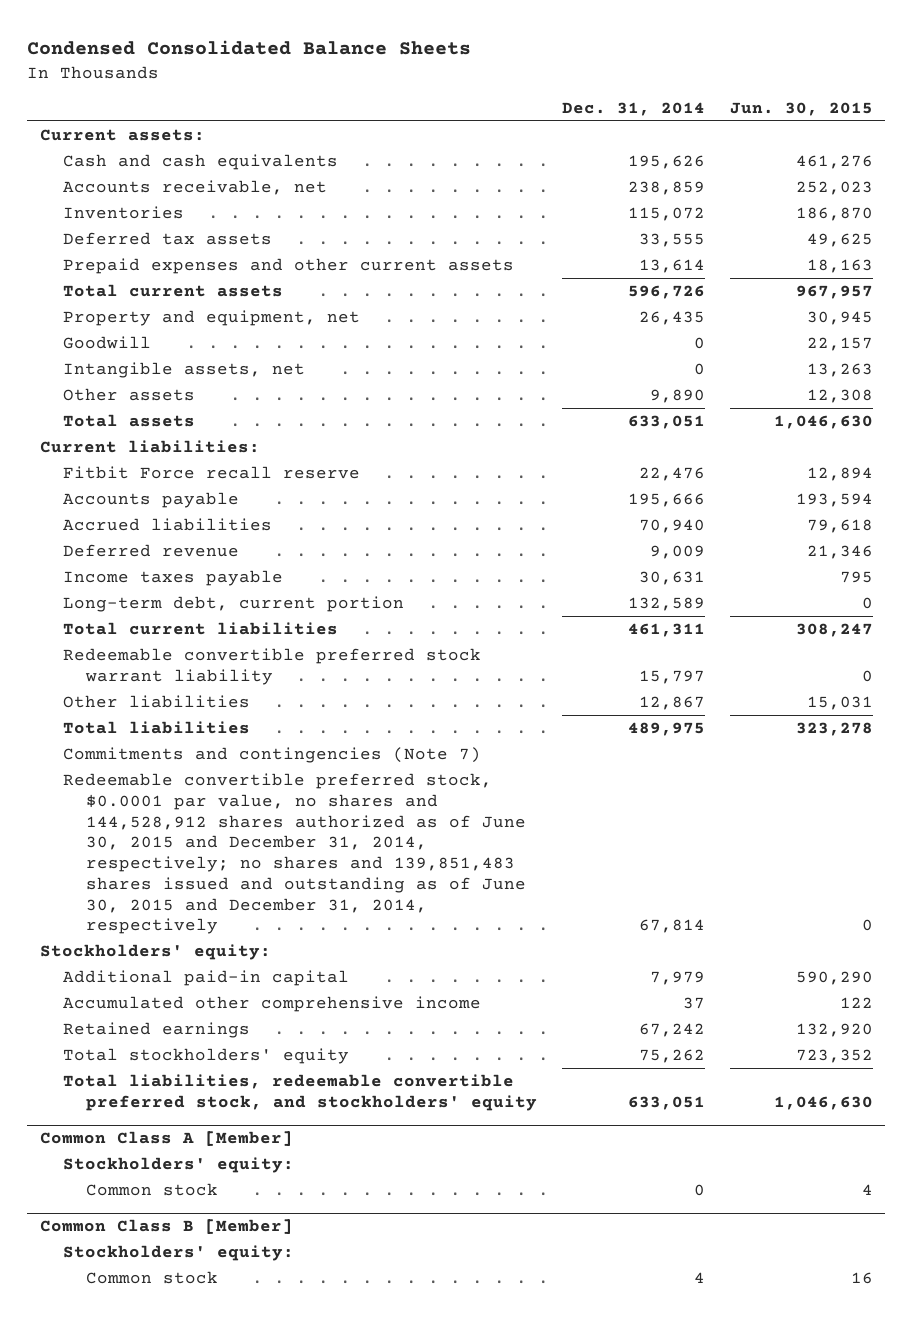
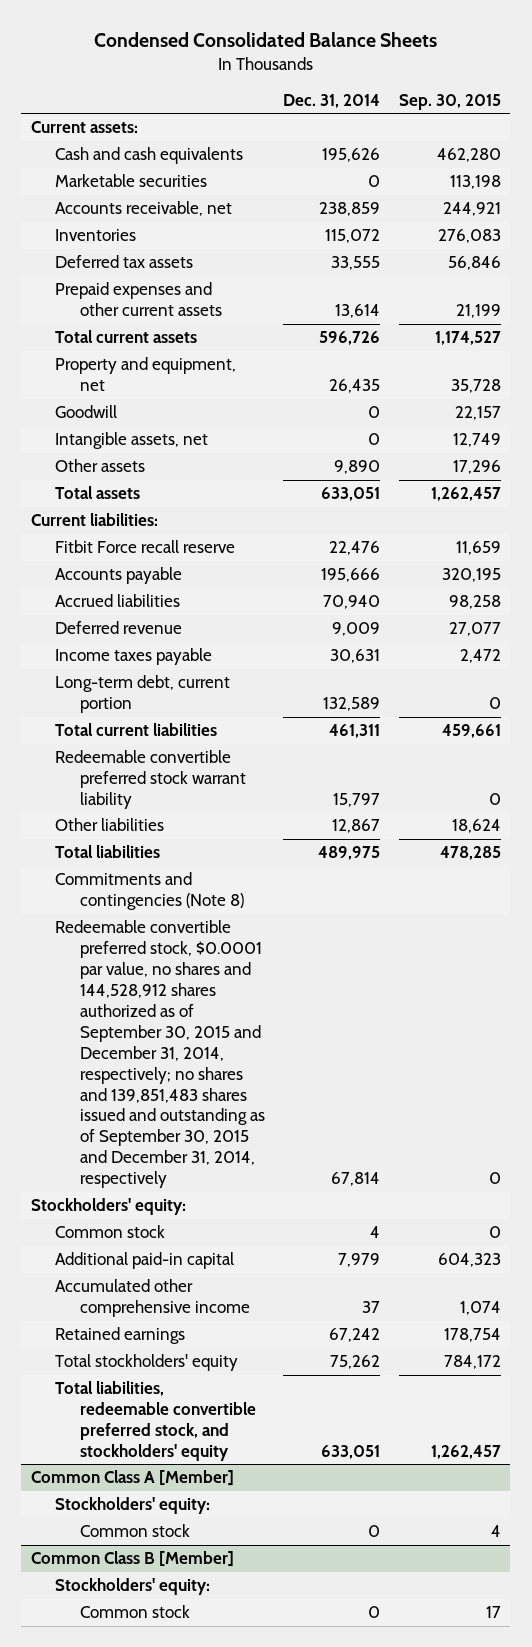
[729,101,873,116] Jun. 30, 2015 -> none
none -> [399,93,502,110] Sep. 30, 2015
none -> [55,174,208,188] Marketable securities
[62,746,481,763] Commitments and contingencies (Note 7) -> [55,872,244,911] Commitments and contingencies (Note 8)
[62,772,526,935] Redeemable convertible preferred stock, $0.0001 par value, no shares and 144,528,912 shares authorized as of June 30, 2015 and December 31, 2014, respectively; no shares and 139,851,483 shares issued and outstanding as of June 30, 2015 and December 31, 2014, respectively -> [55,920,265,1189] Redeemable convertible preferred stock, $0.0001 par value, no shares and 144,528,912 shares authorized as of September 30, 2015 and December 31, 2014, respectively; no shares and 139,851,483 shares issued and outstanding as of September 30, 2015 and December 31, 2014, respectively
none -> [55,1225,166,1239] Common stock
[693,1271,705,1283] 4 -> [368,1606,381,1619] 0

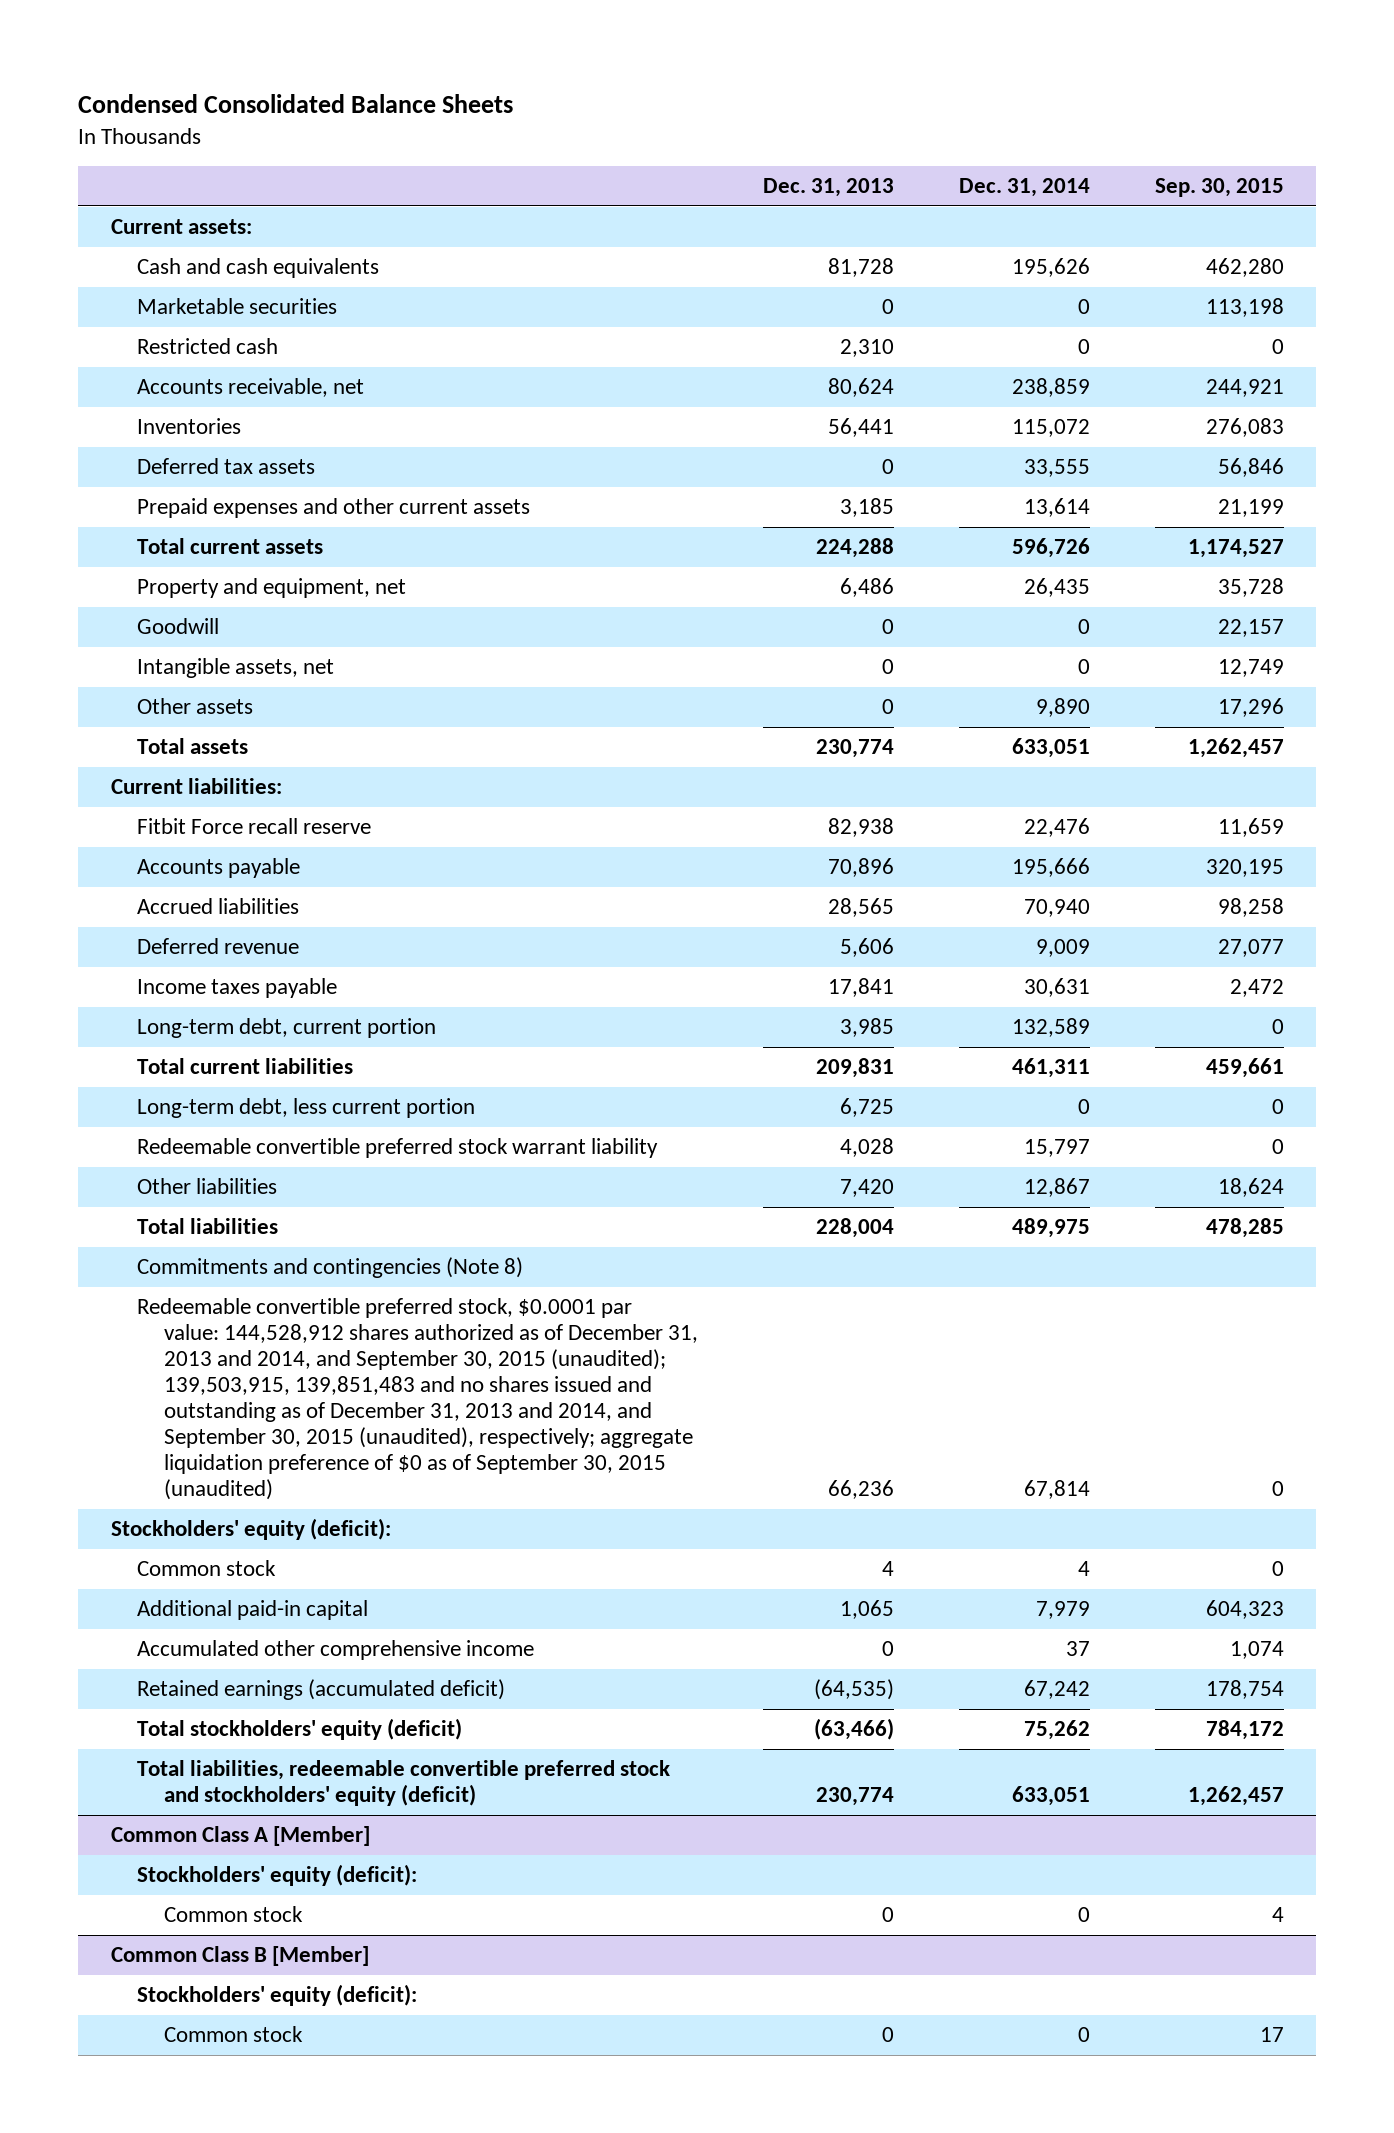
none -> [763,178,895,198] Dec. 31, 2013
none -> [137,338,279,355] Restricted cash
none -> [137,1098,476,1119] Long-term debt, less current portion
[55,920,265,1189] Redeemable convertible preferred stock, $0.0001 par value, no shares and 144,528,912 shares authorized as of September 30, 2015 and December 31, 2014, respectively; no shares and 139,851,483 shares issued and outstanding as of September 30, 2015 and December 31, 2014, respectively -> [137,1298,699,1501] Redeemable convertible preferred stock, $0.0001 par value: 144,528,912 shares authorized as of December 31, 2013 and 2014, and September 30, 2015 (unaudited); 139,503,915, 139,851,483 and no shares issued and outstanding as of December 31, 2013 and 2014, and September 30, 2015 (unaudited), respectively; aggregate liquidation preference of $0 as of September 30, 2015 (unaudited)
[30,1198,186,1216] Stockholders' equity: -> [110,1518,391,1541] Stockholders' equity (deficit):
[55,1327,186,1345] Retained earnings -> [137,1679,506,1701] Retained earnings (accumulated deficit)
[55,1354,239,1372] Total stockholders' equity -> [137,1718,463,1741] Total stockholders' equity (deficit)
[55,1381,256,1461] Total liabilities, redeemable convertible preferred stock, and stockholders' equity -> [137,1760,671,1807] Total liabilities, redeemable convertible preferred stock and stockholders' equity (deficit)
[55,1497,211,1515] Stockholders' equity: -> [137,1864,418,1887] Stockholders' equity (deficit):
[55,1578,211,1596] Stockholders' equity: -> [137,1984,418,2007] Stockholders' equity (deficit):

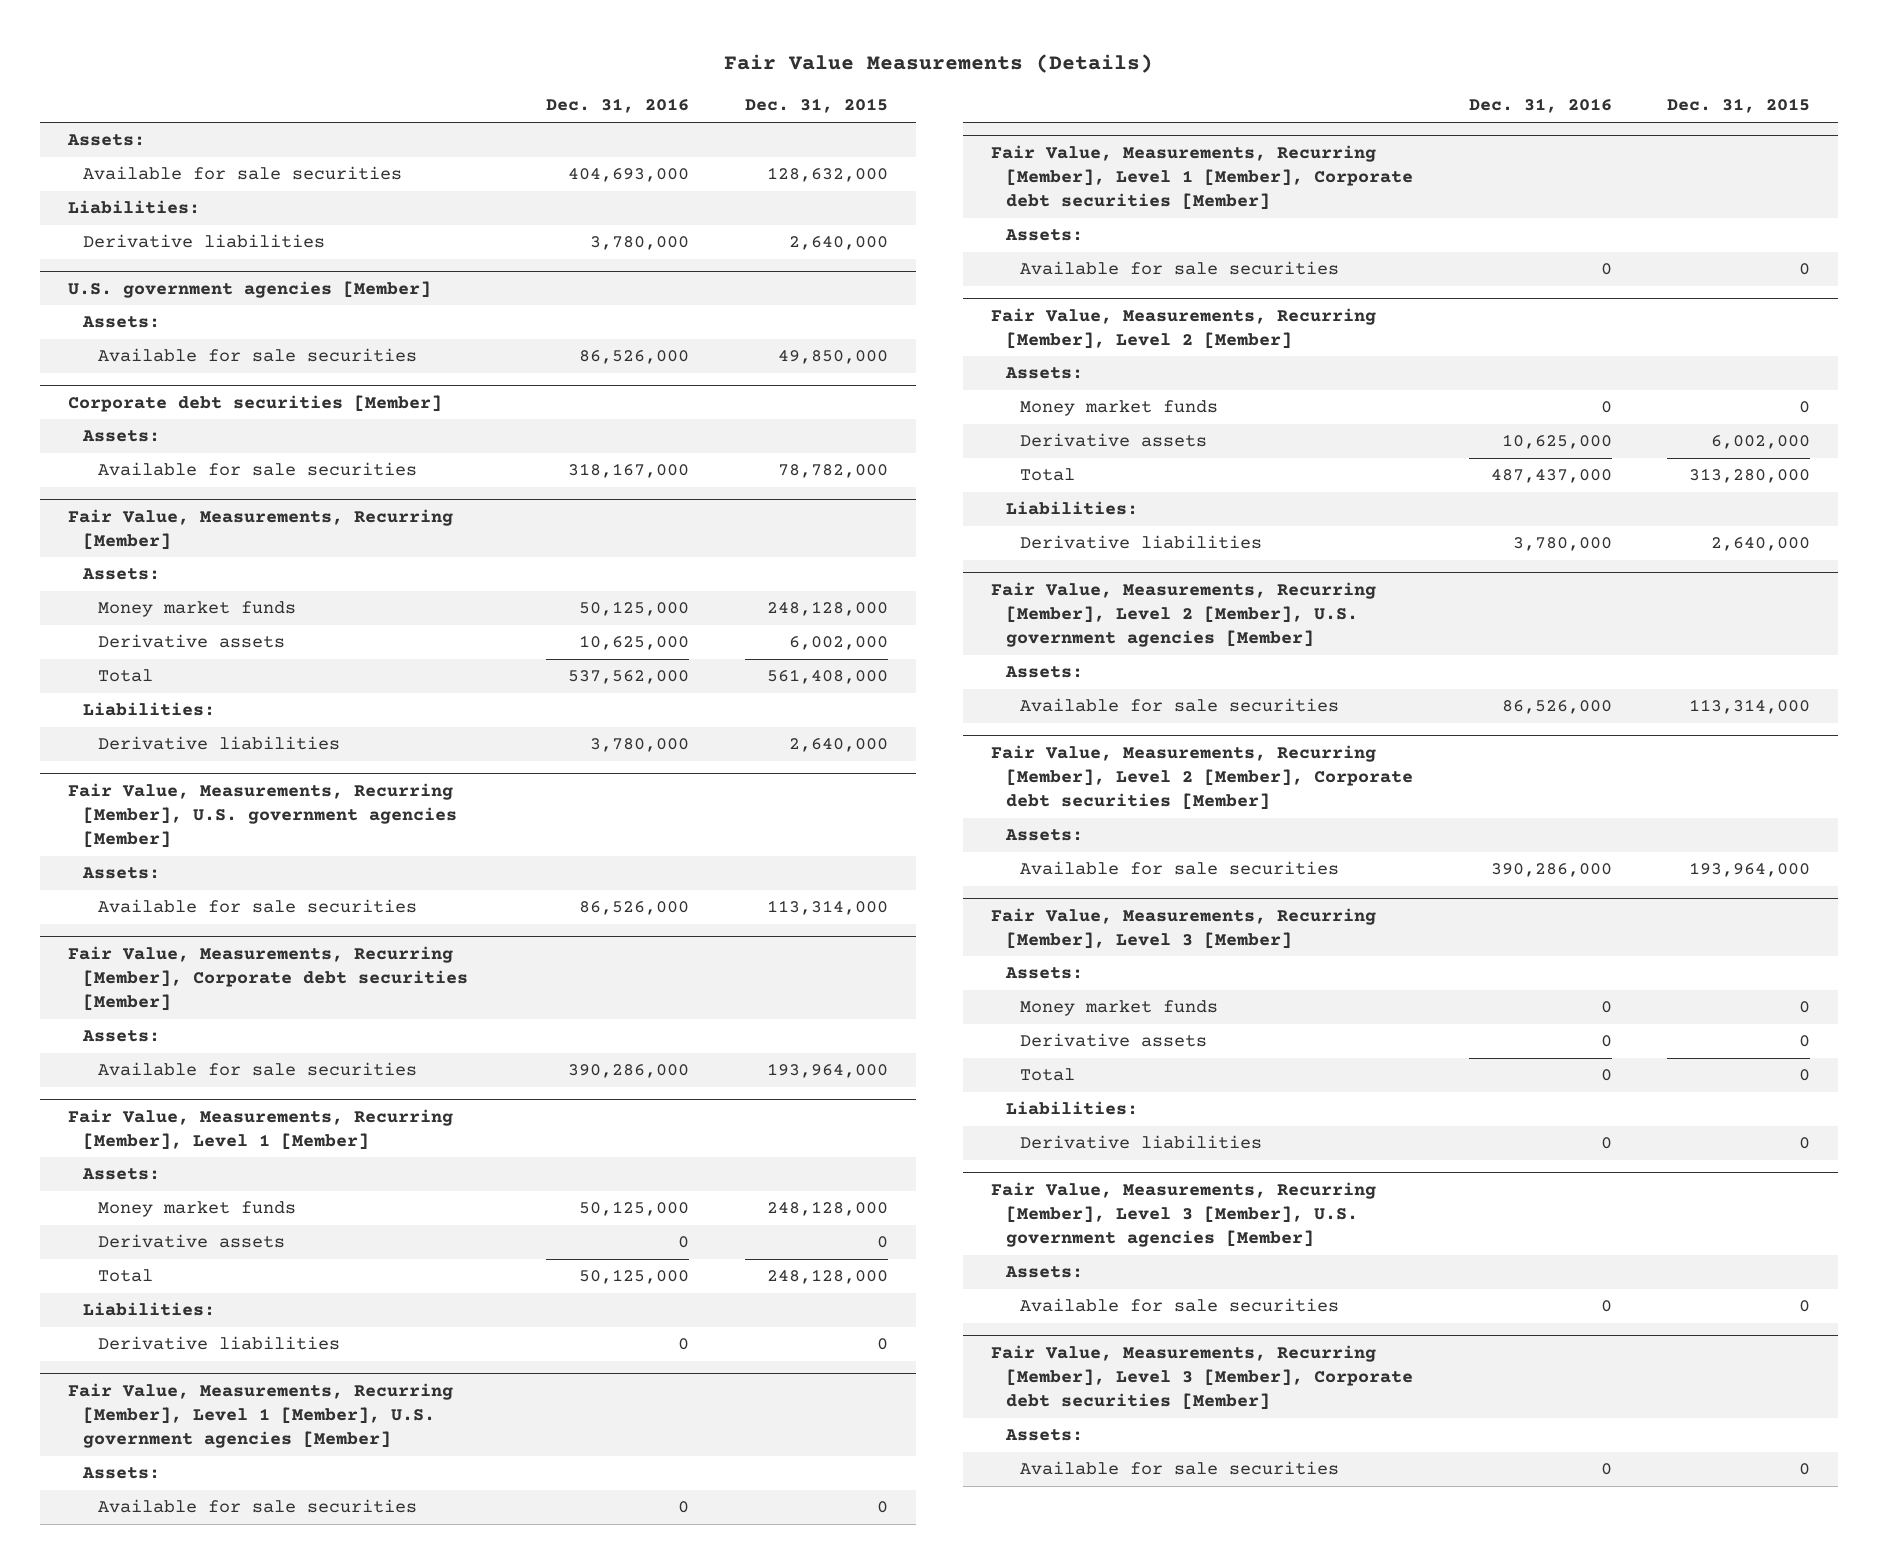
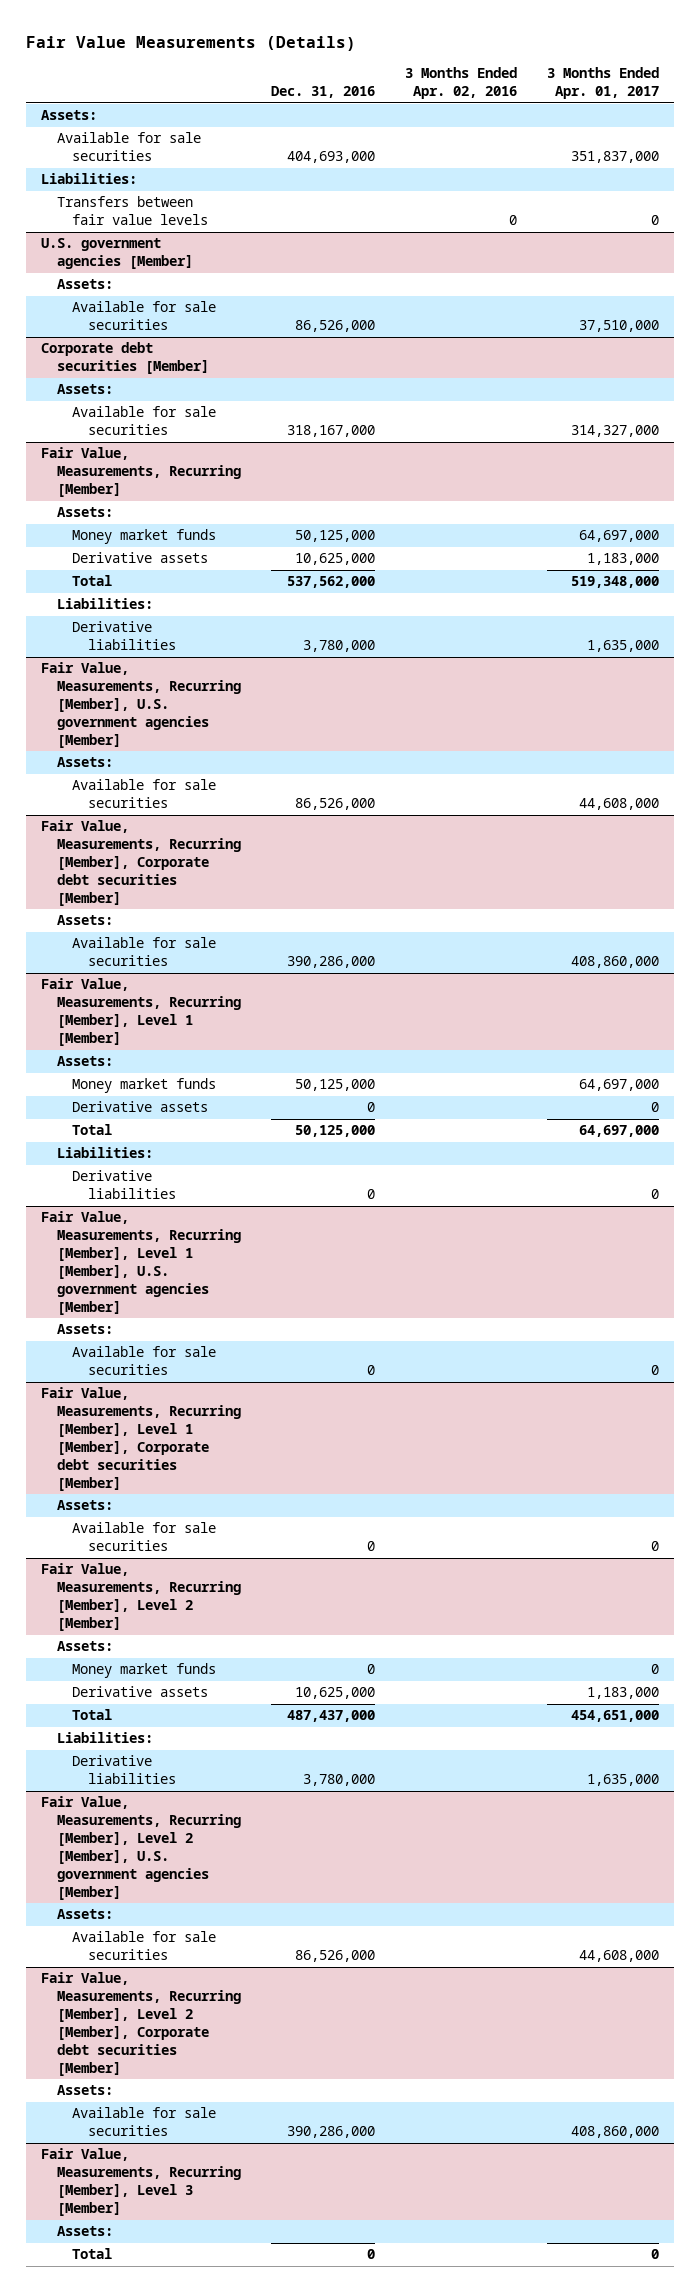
[745,98,889,114] Dec. 31, 2015 -> none
none -> [404,67,517,100] 3 Months Ended Apr. 02, 2016
none -> [546,67,659,100] 3 Months Ended Apr. 01, 2017
[83,234,326,249] Derivative liabilities -> none
none -> [56,196,209,226] Transfers between fair value levels
[1020,1000,1219,1017] Money market funds -> none
[1020,1033,1208,1048] Derivative assets -> none
[1005,1101,1138,1116] Liabilities: -> none
[1020,1135,1263,1150] Derivative liabilities -> none
[990,1181,1376,1248] Fair Value, Measurements, Recurring [Member], Level 3 [Member], U.S. government agencies [Member] -> none
[1004,1266,1083,1279] Assets: -> none
[1020,1298,1340,1313] Available for sale securities -> none
[990,1344,1413,1411] Fair Value, Measurements, Recurring [Member], Level 3 [Member], Corporate debt securities [Member] -> none
[1004,1429,1083,1442] Assets: -> none
[1020,1461,1340,1476] Available for sale securities -> none

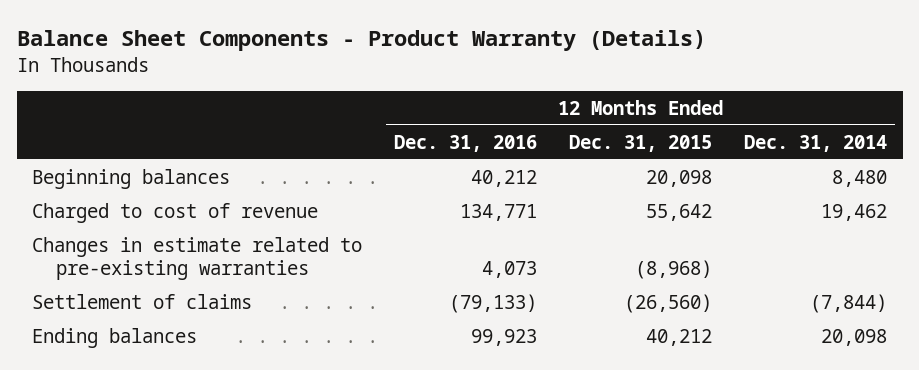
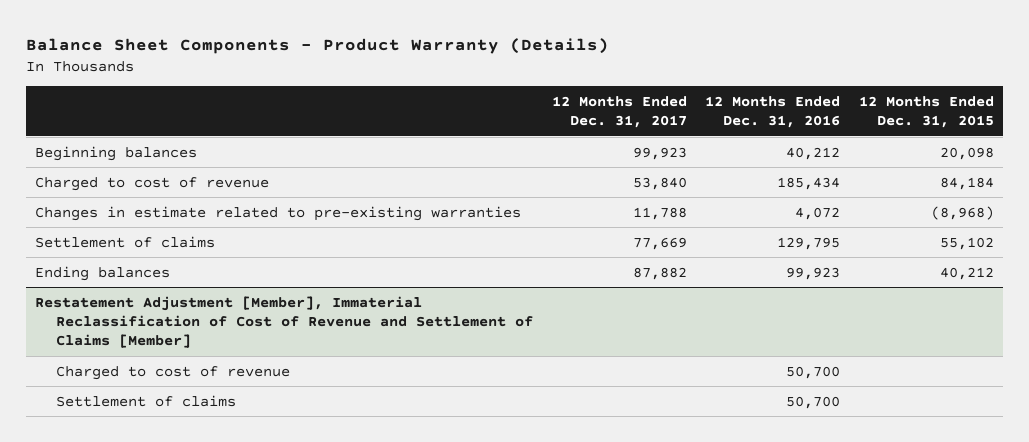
[743,134,887,152] Dec. 31, 2014 -> none
none -> [551,95,687,129] 12 Months Ended Dec. 31, 2017
[460,203,538,221] 134,771 -> [777,176,841,190] 185,434
[646,203,713,221] 55,642 -> [940,176,995,190] 84,184
[482,261,538,279] 4,073 -> [795,206,841,220] 4,072
[449,293,538,313] (79,133) -> [777,236,841,250] 129,795
[624,293,713,313] (26,560) -> [940,236,995,250] 55,102
none -> [35,295,533,349] Restatement Adjustment [Member], Immaterial Reclassification of Cost of Revenue and Settlement of Claims [Member]
none -> [55,365,290,380] Charged to cost of revenue
none -> [55,394,236,407] Settlement of claims

